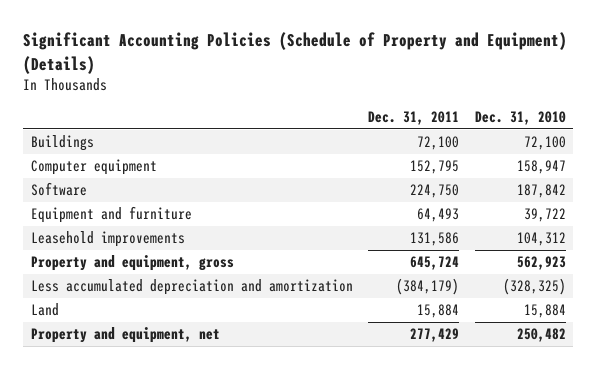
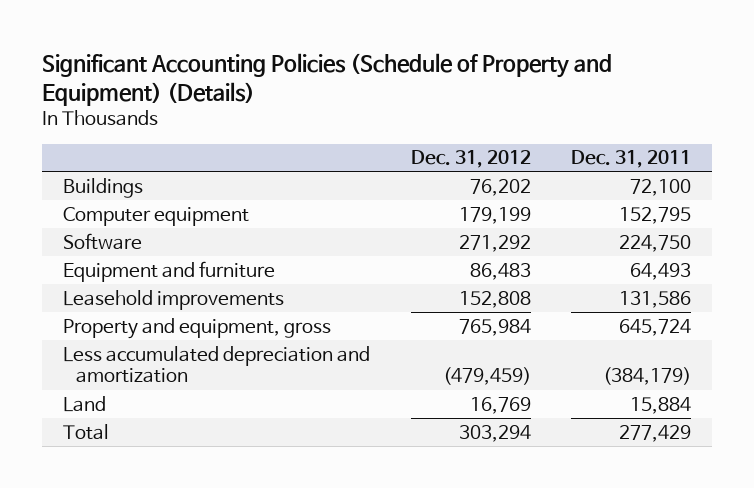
[474,110,566,125] Dec. 31, 2010 -> none
none -> [410,150,531,169] Dec. 31, 2012
[30,327,220,344] Property and equipment, net -> [62,423,109,440] Total

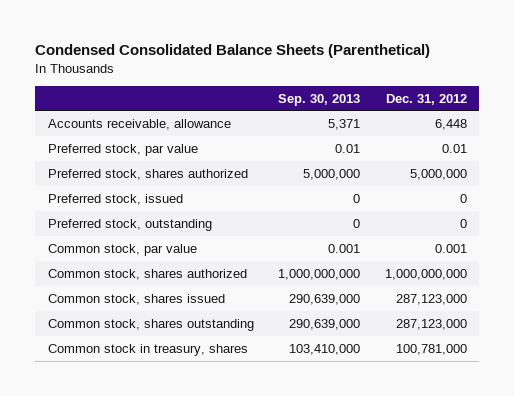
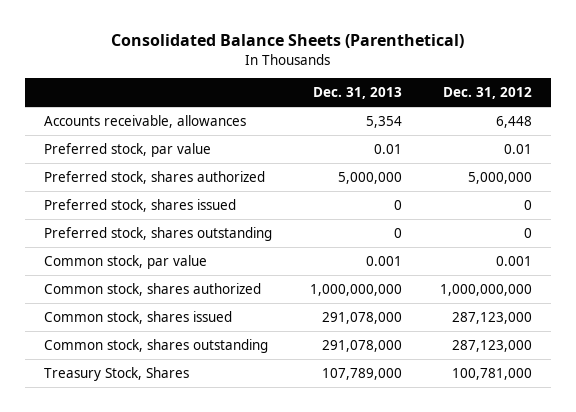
[35,44,431,59] Condensed Consolidated Balance Sheets (Parenthetical) -> [111,34,465,49] Consolidated Balance Sheets (Parenthetical)
[278,93,361,106] Sep. 30, 2013 -> none
none -> [313,87,403,100] Dec. 31, 2013
[47,118,231,130] Accounts receivable, allowance -> [43,114,246,128] Accounts receivable, allowances
[47,193,183,205] Preferred stock, issued -> [43,198,236,212] Preferred stock, shares issued
[47,218,212,231] Preferred stock, outstanding -> [43,226,272,241] Preferred stock, shares outstanding
[47,343,248,356] Common stock in treasury, shares -> [43,366,189,381] Treasury Stock, Shares

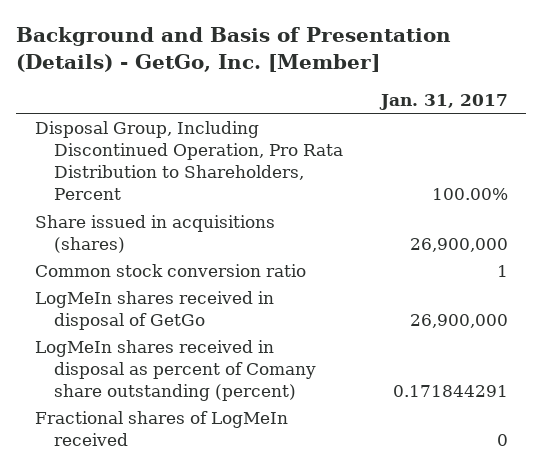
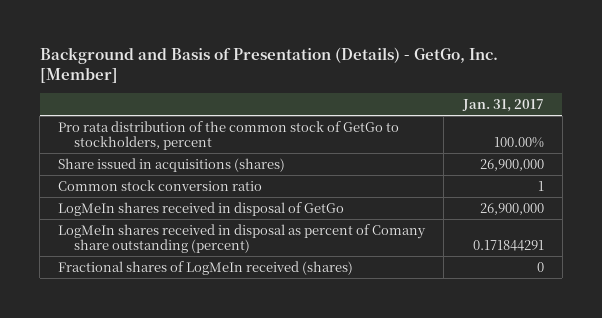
[34,120,343,201] Disposal Group, Including Discontinued Operation, Pro Rata Distribution to Shareholders, Percent -> [58,120,400,151] Pro rata distribution of the common stock of GetGo to stockholders, percent
[34,410,288,446] Fractional shares of LogMeIn received -> [58,260,354,275] Fractional shares of LogMeIn received (shares)

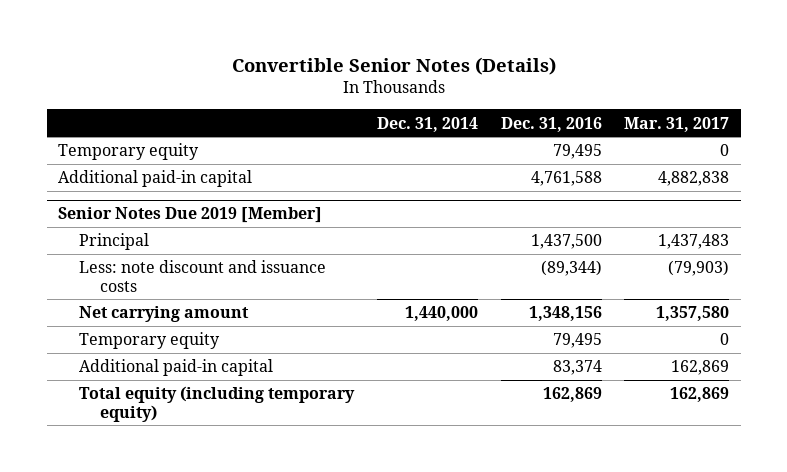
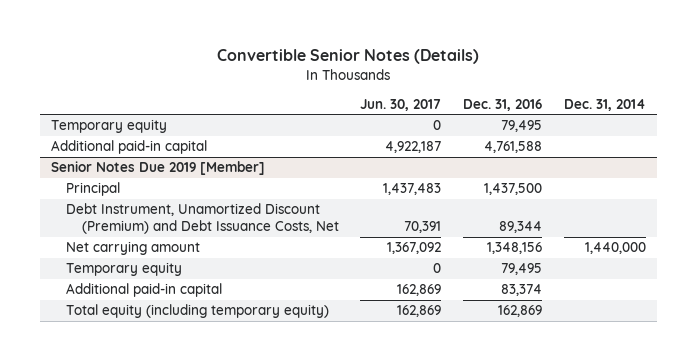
[624,116,730,132] Mar. 31, 2017 -> none
none -> [360,98,442,111] Jun. 30, 2017
[78,260,326,292] Less: note discount and issuance costs -> none
none -> [66,203,339,235] Debt Instrument, Unamortized Discount (Premium) and Debt Issuance Costs, Net

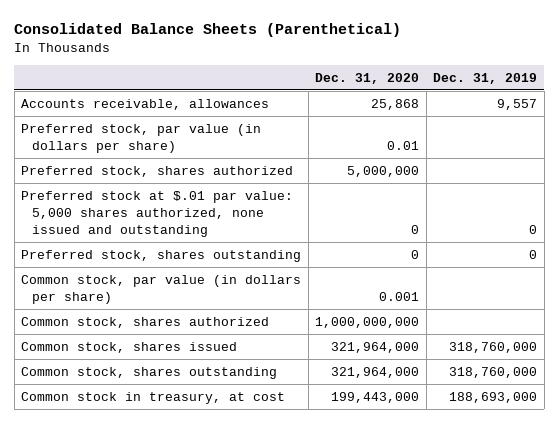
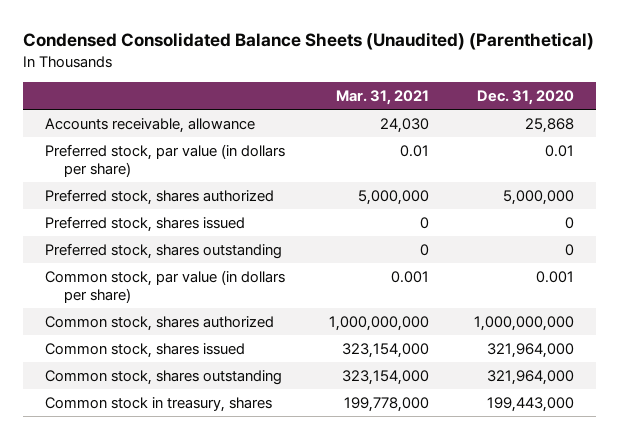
[14,23,402,38] Consolidated Balance Sheets (Parenthetical) -> [22,32,594,51] Condensed Consolidated Balance Sheets (Unaudited) (Parenthetical)
[433,72,538,84] Dec. 31, 2019 -> none
none -> [336,90,430,106] Mar. 31, 2021
[21,98,270,110] Accounts receivable, allowances -> [44,118,255,134] Accounts receivable, allowance
[21,190,294,237] Preferred stock at $.01 par value: 5,000 shares authorized, none issued and outstanding -> [44,216,245,233] Preferred stock, shares issued
[21,391,286,404] Common stock in treasury, at cost -> [44,397,272,413] Common stock in treasury, shares

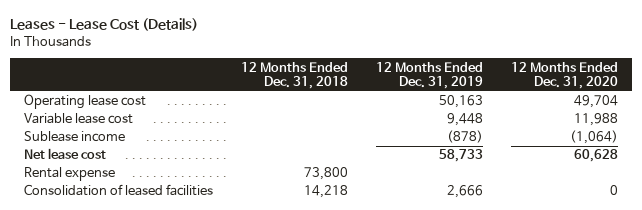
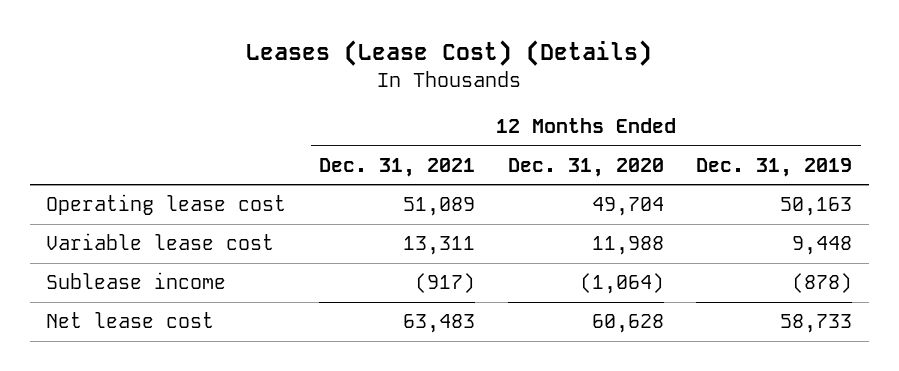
[10,18,199,32] Leases - Lease Cost (Details) -> [246,40,653,67] Leases (Lease Cost) (Details)
[241,61,349,90] 12 Months Ended Dec. 31, 2018 -> none
none -> [318,157,475,177] Dec. 31, 2021
[24,167,116,182] Rental expense -> none
[24,184,214,197] Consolidation of leased facilities -> none

